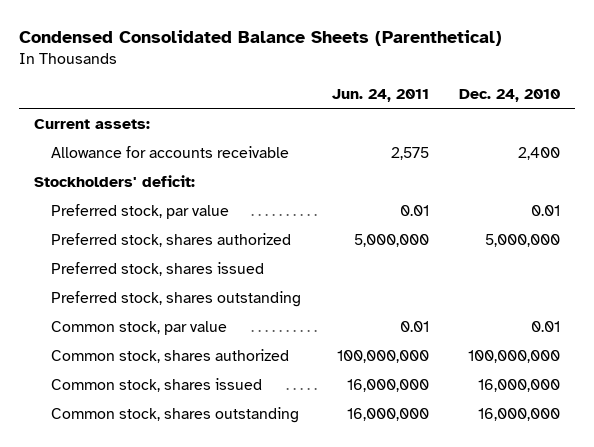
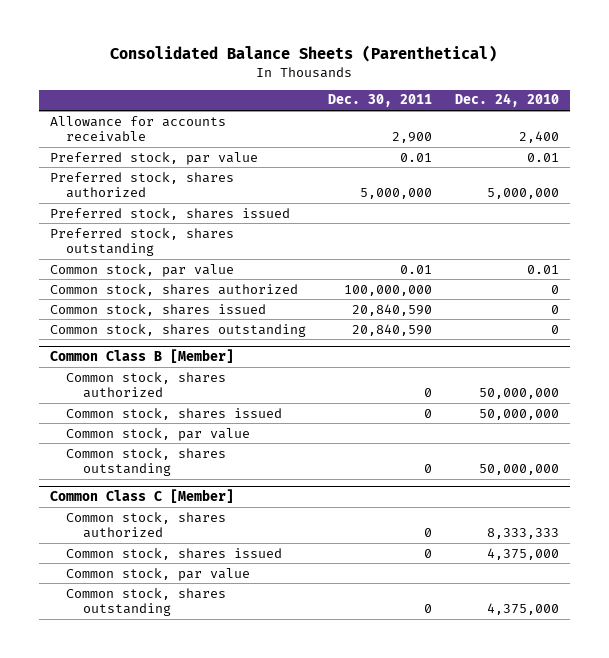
[18,29,502,46] Condensed Consolidated Balance Sheets (Parenthetical) -> [110,45,498,63] Consolidated Balance Sheets (Parenthetical)
[331,89,429,103] Jun. 24, 2011 -> none
none -> [328,94,433,108] Dec. 30, 2011
[33,118,150,129] Current assets: -> none
[33,174,195,187] Stockholders' deficit: -> none
[467,349,560,363] 100,000,000 -> [550,284,559,294] 0
[477,378,560,392] 16,000,000 -> [550,304,559,314] 0
[477,407,560,421] 16,000,000 -> [550,324,559,334] 0
none -> [49,349,234,364] Common Class B [Member]
none -> [66,371,227,398] Common stock, shares authorized
none -> [66,407,283,420] Common stock, shares issued
none -> [66,427,251,441] Common stock, par value
none -> [66,447,227,476] Common stock, shares outstanding
none -> [49,489,234,504] Common Class C [Member]
none -> [66,511,227,538] Common stock, shares authorized
none -> [66,547,283,560] Common stock, shares issued
none -> [66,567,251,581] Common stock, par value
none -> [66,587,227,616] Common stock, shares outstanding

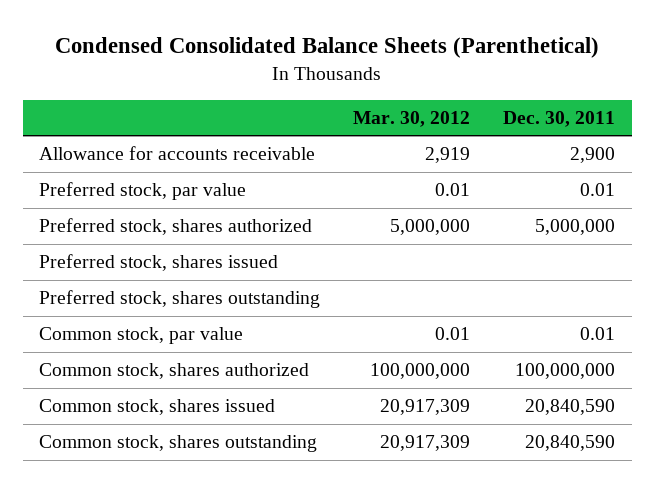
[110,45,498,63] Consolidated Balance Sheets (Parenthetical) -> [55,37,600,59] Condensed Consolidated Balance Sheets (Parenthetical)
[454,93,559,108] Dec. 24, 2010 -> none
none -> [353,110,471,127] Mar. 30, 2012
[49,349,234,364] Common Class B [Member] -> none
[66,371,227,398] Common stock, shares authorized -> none
[66,407,283,420] Common stock, shares issued -> none
[66,427,251,441] Common stock, par value -> none
[66,447,227,476] Common stock, shares outstanding -> none
[49,489,234,504] Common Class C [Member] -> none
[66,511,227,538] Common stock, shares authorized -> none
[66,547,283,560] Common stock, shares issued -> none
[66,567,251,581] Common stock, par value -> none
[66,587,227,616] Common stock, shares outstanding -> none

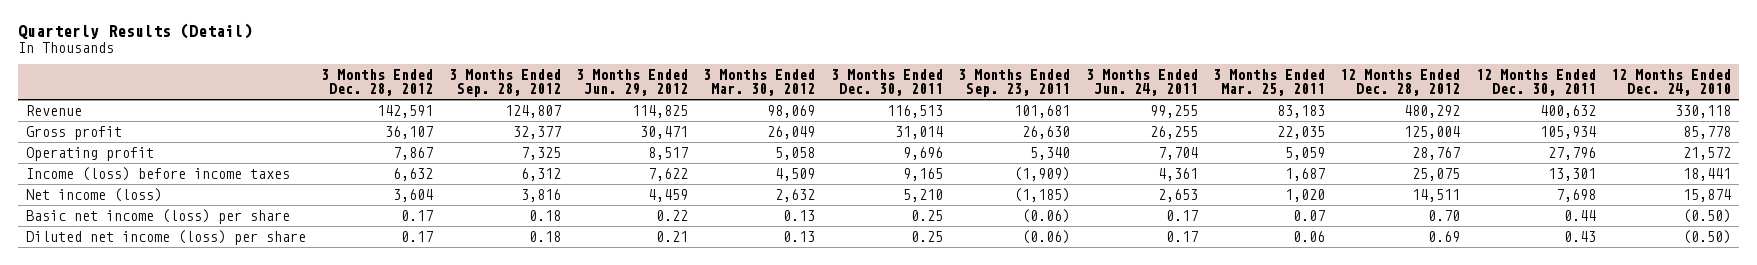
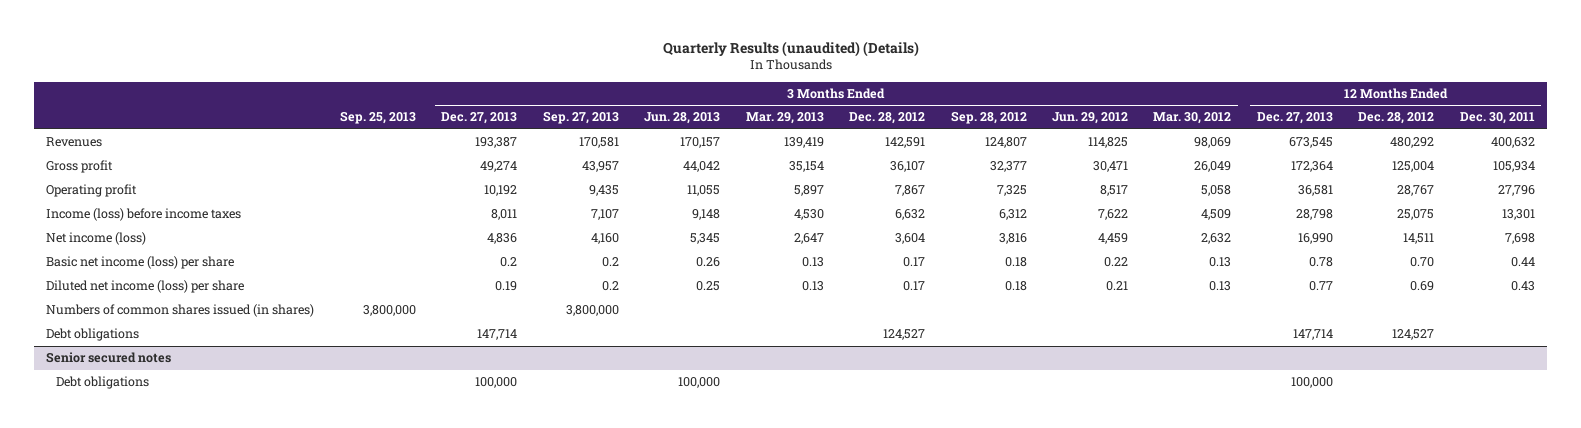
[18,22,253,39] Quarterly Results (Detail) -> [662,40,919,57] Quarterly Results (unaudited) (Details)
[830,69,943,97] 3 Months Ended Dec. 30, 2011 -> none
[958,69,1071,98] 3 Months Ended Sep. 23, 2011 -> none
[1085,69,1198,97] 3 Months Ended Jun. 24, 2011 -> none
[1212,69,1325,97] 3 Months Ended Mar. 25, 2011 -> none
[1611,69,1732,97] 12 Months Ended Dec. 24, 2010 -> none
none -> [339,111,416,125] Sep. 25, 2013
none -> [441,112,518,125] Dec. 27, 2013
none -> [542,111,619,125] Sep. 27, 2013
none -> [644,112,721,125] Jun. 28, 2013
none -> [745,112,824,125] Mar. 29, 2013
none -> [1256,112,1333,125] Dec. 27, 2013
[25,104,82,116] Revenue -> [46,137,103,148] Revenues
none -> [46,304,315,318] Numbers of common shares issued (in shares)
none -> [46,328,140,342] Debt obligations
none -> [46,352,172,364] Senior secured notes
none -> [56,376,150,390] Debt obligations

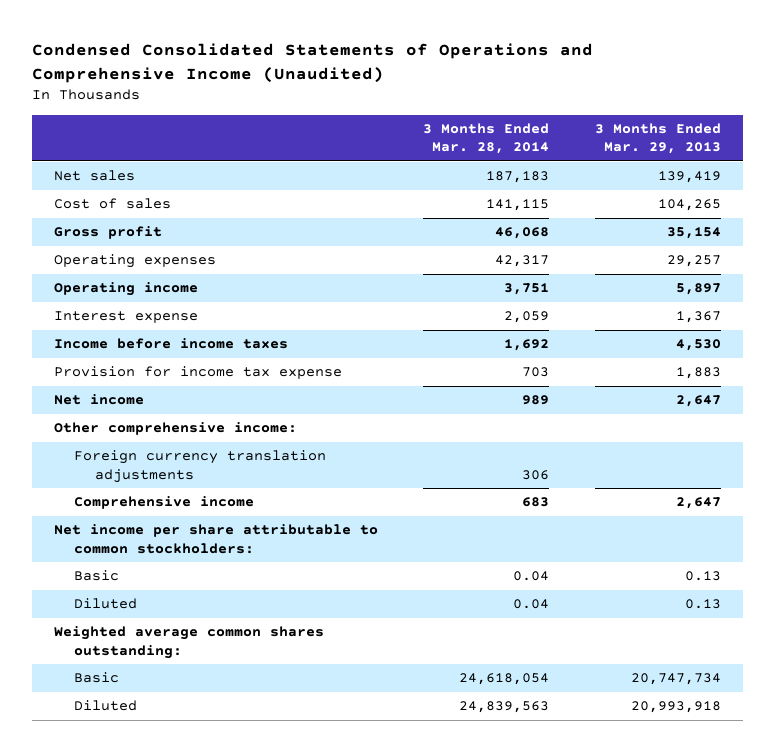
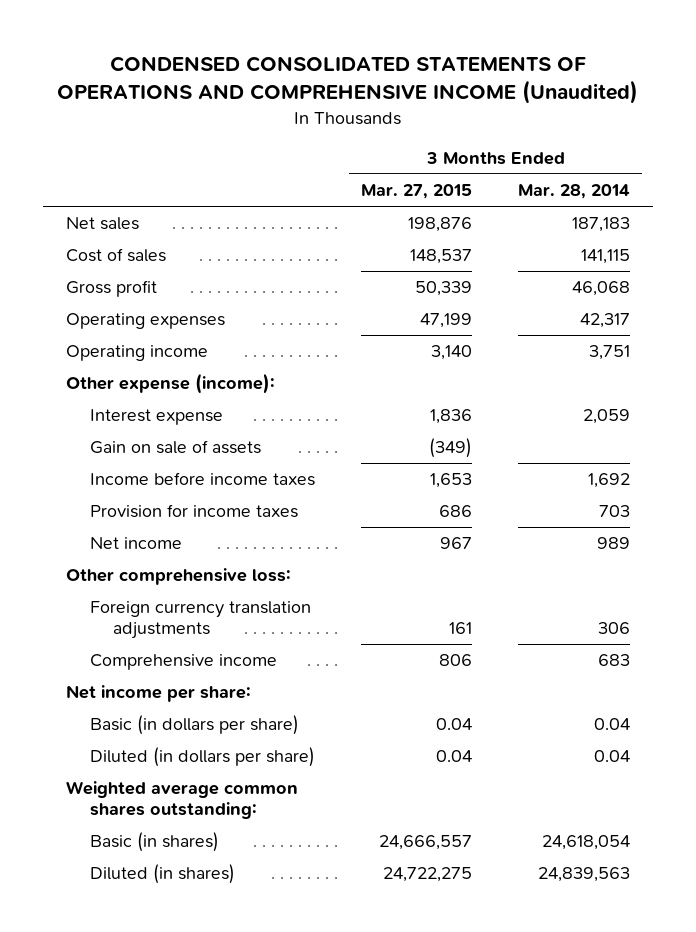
[31,43,593,83] Condensed Consolidated Statements of Operations and Comprehensive Income (Unaudited) -> [57,56,639,105] CONDENSED CONSOLIDATED STATEMENTS OF OPERATIONS AND COMPREHENSIVE INCOME (Unaudited)
[594,123,721,155] 3 Months Ended Mar. 29, 2013 -> none
none -> [360,184,472,200] Mar. 27, 2015
none -> [66,373,276,395] Other expense (income):
none -> [89,440,261,455] Gain on sale of assets
[54,366,343,380] Provision for income tax expense -> [89,504,298,519] Provision for income taxes
[54,422,298,436] Other comprehensive income: -> [66,568,292,586] Other comprehensive loss:
[54,524,379,554] Net income per share attributable to common stockholders: -> [66,685,252,703] Net income per share:
[74,570,120,582] Basic -> [89,715,299,736] Basic (in dollars per share)
[74,598,138,610] Diluted -> [89,747,315,768] Diluted (in dollars per share)
[74,672,120,684] Basic -> [89,832,219,853] Basic (in shares)
[74,700,138,712] Diluted -> [89,864,235,885] Diluted (in shares)

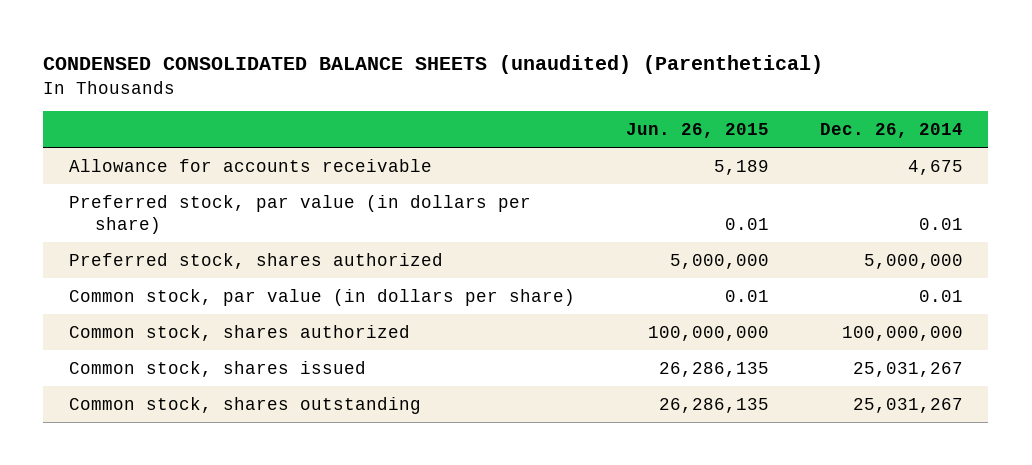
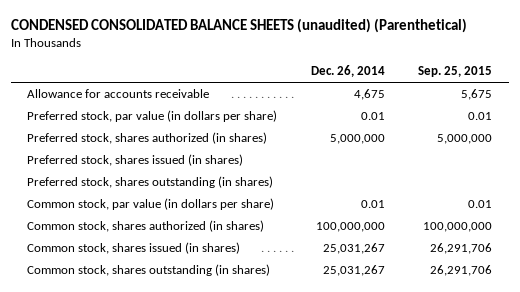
[625,123,769,139] Jun. 26, 2015 -> none
none -> [418,66,493,78] Sep. 25, 2015
[68,252,443,269] Preferred stock, shares authorized -> [27,132,268,145] Preferred stock, shares authorized (in shares)
none -> [27,154,244,167] Preferred stock, shares issued (in shares)
none -> [27,176,274,189] Preferred stock, shares outstanding (in shares)
[68,324,410,341] Common stock, shares authorized -> [27,220,265,233] Common stock, shares authorized (in shares)
[68,360,366,377] Common stock, shares issued -> [27,242,241,255] Common stock, shares issued (in shares)
[68,396,421,414] Common stock, shares outstanding -> [27,264,271,277] Common stock, shares outstanding (in shares)

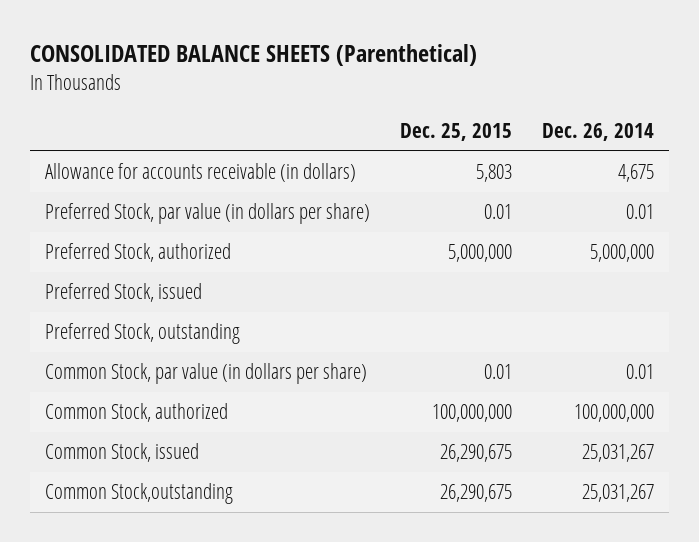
[10,18,467,34] CONDENSED CONSOLIDATED BALANCE SHEETS (unaudited) (Parenthetical) -> [29,43,477,66] CONSOLIDATED BALANCE SHEETS (Parenthetical)
[418,66,493,78] Sep. 25, 2015 -> none
none -> [399,123,512,142] Dec. 25, 2015
[27,89,210,99] Allowance for accounts receivable -> [44,163,356,183] Allowance for accounts receivable (in dollars)
[27,110,278,123] Preferred stock, par value (in dollars per share) -> [44,203,370,225] Preferred Stock, par value (in dollars per share)
[27,132,268,145] Preferred stock, shares authorized (in shares) -> [44,243,231,263] Preferred Stock, authorized
[27,154,244,167] Preferred stock, shares issued (in shares) -> [44,283,202,303] Preferred Stock, issued
[27,176,274,189] Preferred stock, shares outstanding (in shares) -> [44,323,240,345] Preferred Stock, outstanding
[27,198,275,211] Common stock, par value (in dollars per share) -> [44,363,367,385] Common Stock, par value (in dollars per share)
[27,220,265,233] Common stock, shares authorized (in shares) -> [44,403,228,423] Common Stock, authorized
[27,242,241,255] Common stock, shares issued (in shares) -> [44,443,199,463] Common Stock, issued
[27,264,271,277] Common stock, shares outstanding (in shares) -> [44,483,233,505] Common Stock,outstanding

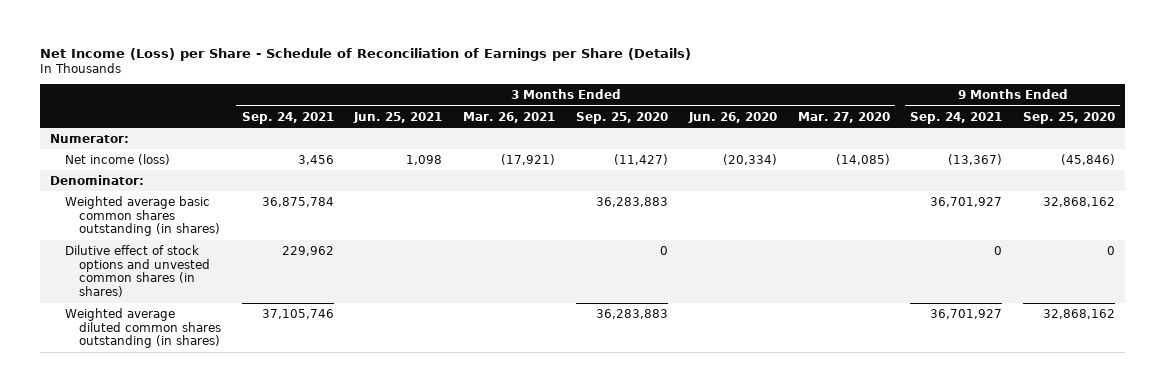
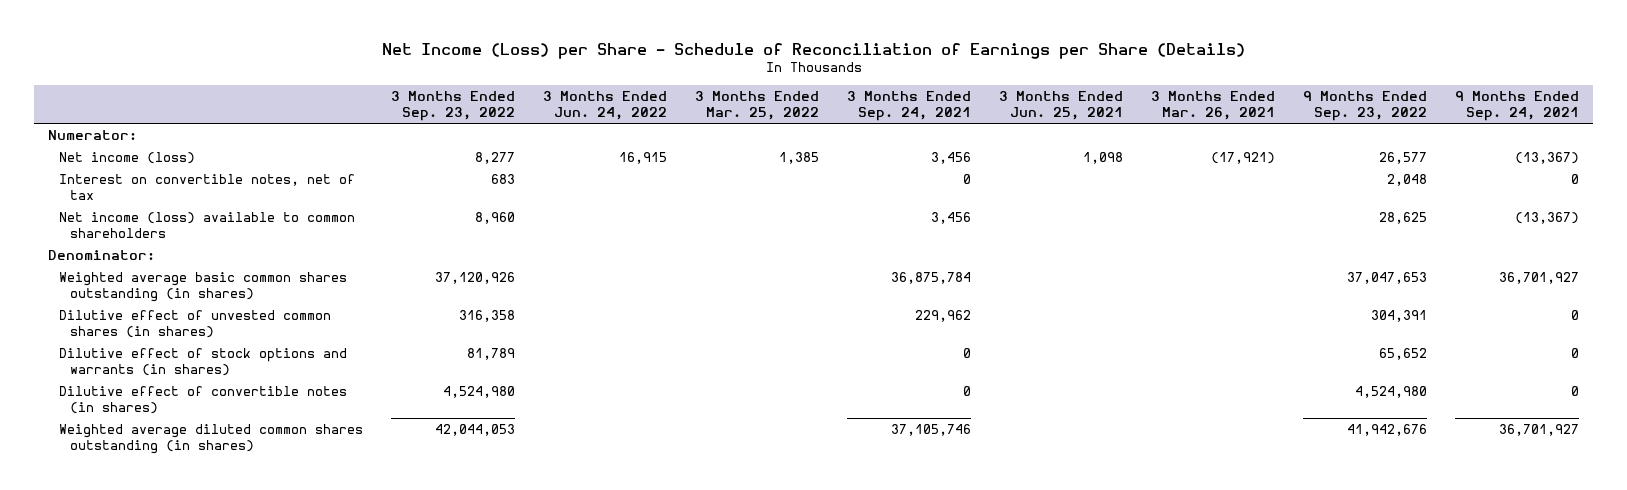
[575,111,668,124] Sep. 25, 2020 -> none
[687,111,777,123] Jun. 26, 2020 -> none
[797,111,890,123] Mar. 27, 2020 -> none
[1023,111,1116,124] Sep. 25, 2020 -> none
none -> [391,91,516,122] 3 Months Ended Sep. 23, 2022
none -> [543,91,668,121] 3 Months Ended Jun. 24, 2022
none -> [695,91,820,121] 3 Months Ended Mar. 25, 2022
none -> [1303,91,1428,122] 9 Months Ended Sep. 23, 2022
none -> [59,173,356,201] Interest on convertible notes, net of tax
none -> [59,211,356,239] Net income (loss) available to common shareholders
[64,244,210,298] Dilutive effect of stock options and unvested common shares (in shares) -> [59,309,332,339] Dilutive effect of unvested common shares (in shares)
none -> [59,347,348,377] Dilutive effect of stock options and warrants (in shares)
none -> [59,385,348,415] Dilutive effect of convertible notes (in shares)

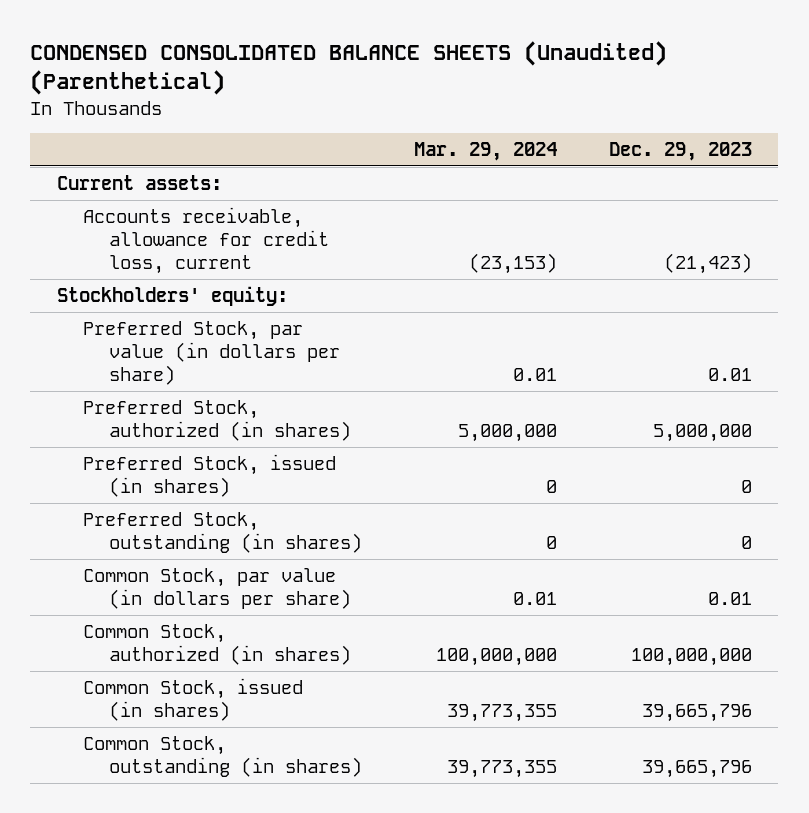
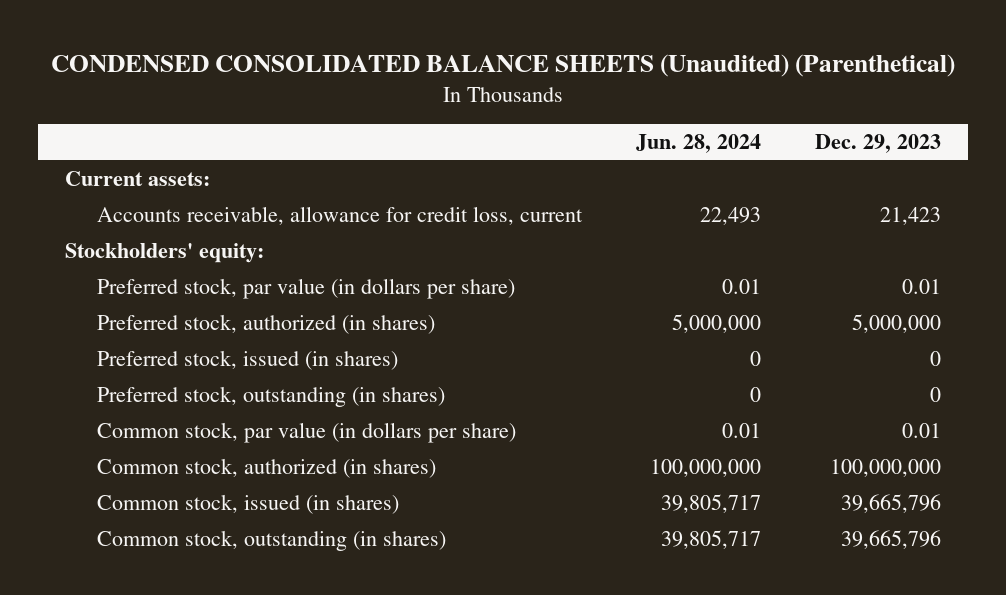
[413,142,557,162] Mar. 29, 2024 -> none
none -> [636,134,762,154] Jun. 28, 2024
[664,253,753,275] (21,423) -> [879,207,941,226] 21,423
[82,320,340,386] Preferred Stock, par value (in dollars per share) -> [97,278,516,300] Preferred stock, par value (in dollars per share)
[82,399,351,442] Preferred Stock, authorized (in shares) -> [97,314,436,335] Preferred stock, authorized (in shares)
[82,453,336,498] Preferred Stock, issued (in shares) -> [97,350,399,371] Preferred stock, issued (in shares)
[82,511,362,554] Preferred Stock, outstanding (in shares) -> [97,386,446,408] Preferred stock, outstanding (in shares)
[82,567,351,610] Common Stock, par value (in dollars per share) -> [97,422,517,444] Common stock, par value (in dollars per share)
[82,623,351,666] Common Stock, authorized (in shares) -> [97,458,437,479] Common stock, authorized (in shares)
[82,677,303,722] Common Stock, issued (in shares) -> [97,494,400,515] Common stock, issued (in shares)
[82,735,362,778] Common Stock, outstanding (in shares) -> [97,530,447,552] Common stock, outstanding (in shares)

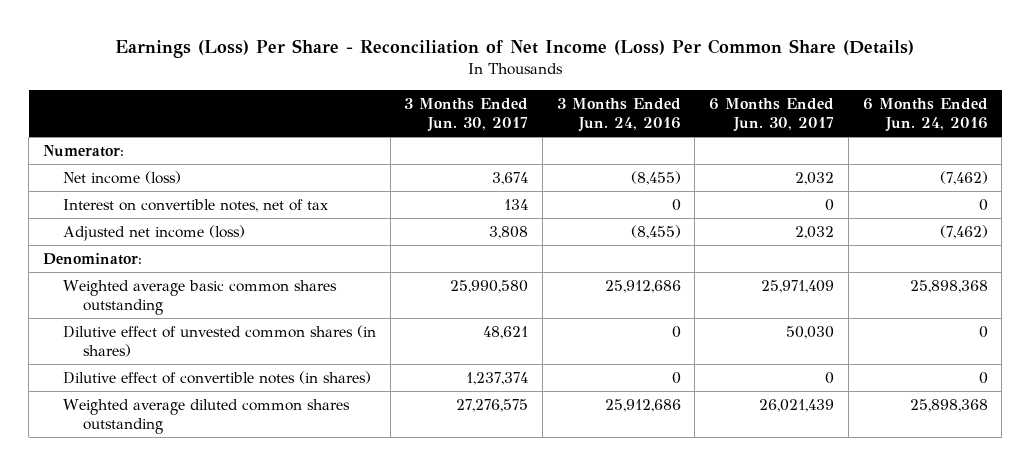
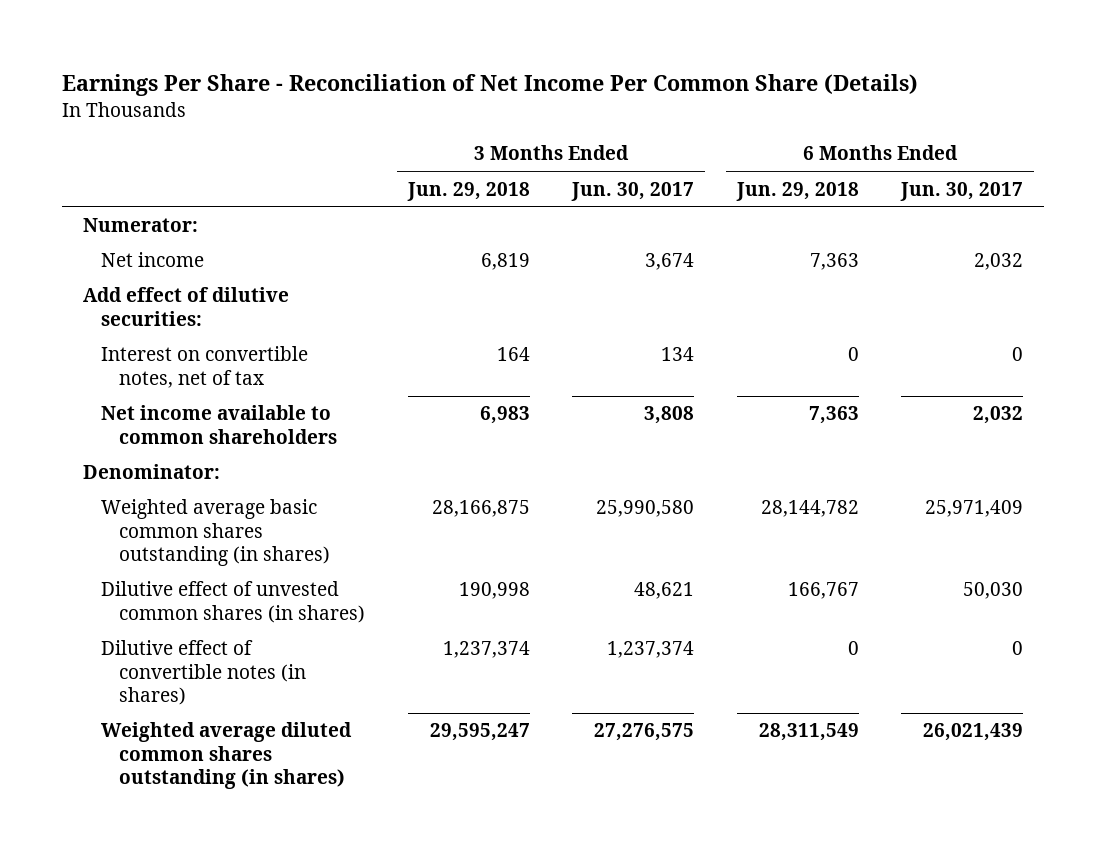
[115,39,915,59] Earnings (Loss) Per Share - Reconciliation of Net Income (Loss) Per Common Share (Details) -> [62,74,919,97] Earnings Per Share - Reconciliation of Net Income Per Common Share (Details)
[556,97,681,133] 3 Months Ended Jun. 24, 2016 -> none
[862,97,988,133] 6 Months Ended Jun. 24, 2016 -> none
none -> [406,181,530,201] Jun. 29, 2018
none -> [735,181,859,201] Jun. 29, 2018
[62,170,181,184] Net income (loss) -> [101,252,205,268] Net income
none -> [83,287,290,326] Add effect of dilutive securities:
[62,224,245,241] Adjusted net income (loss) -> [101,405,338,444] Net income available to common shareholders
[62,279,337,316] Weighted average basic common shares outstanding -> [101,499,331,567] Weighted average basic common shares outstanding (in shares)
[62,398,350,435] Weighted average diluted common shares outstanding -> [101,722,353,790] Weighted average diluted common shares outstanding (in shares)

